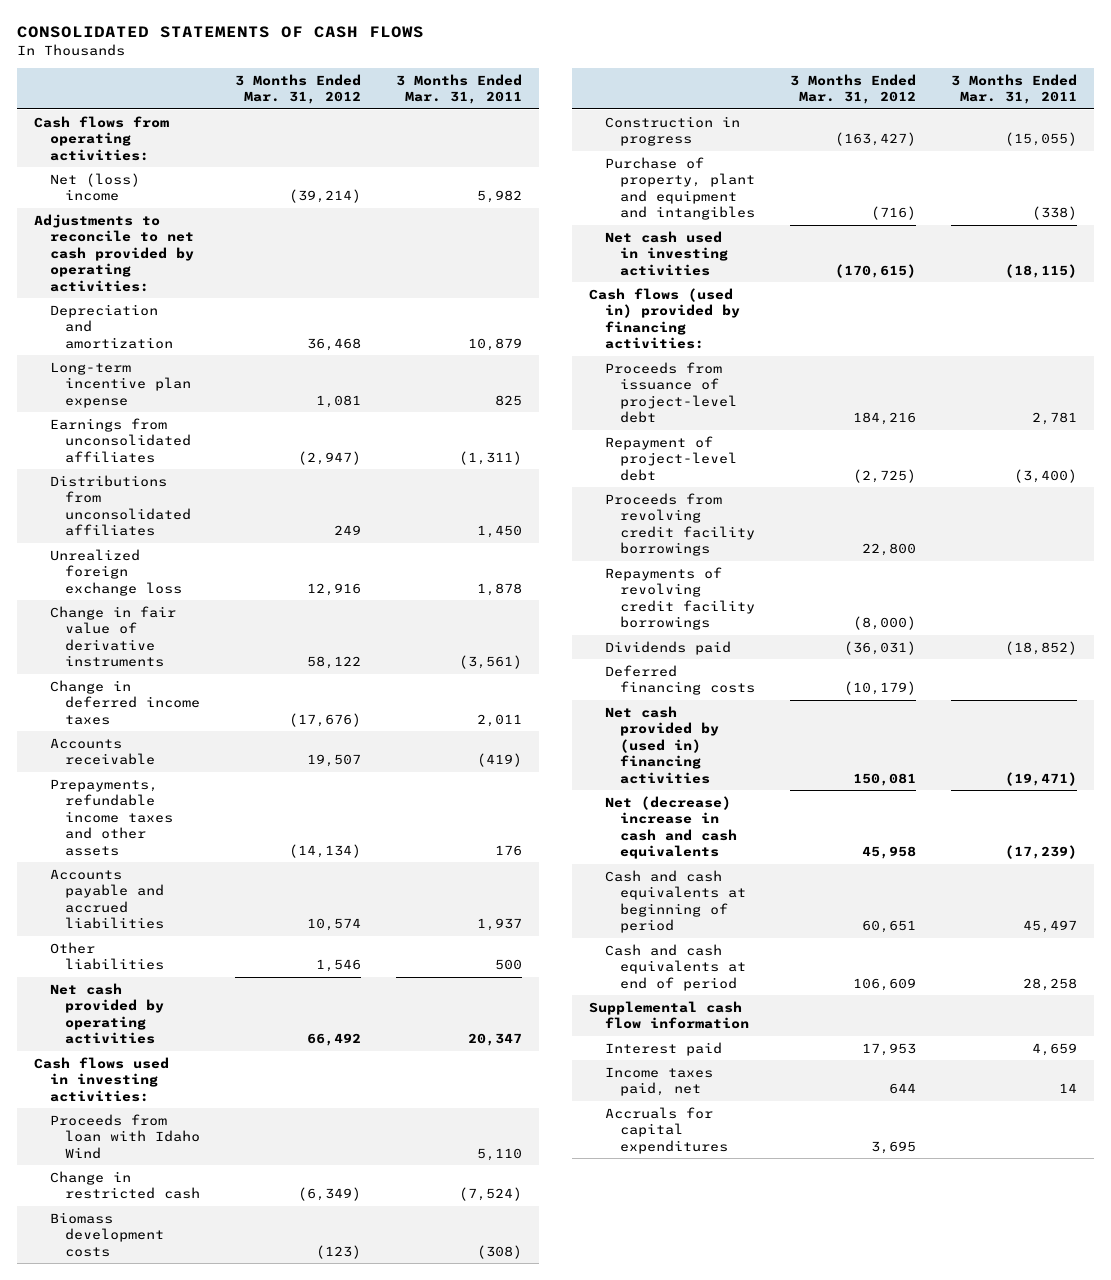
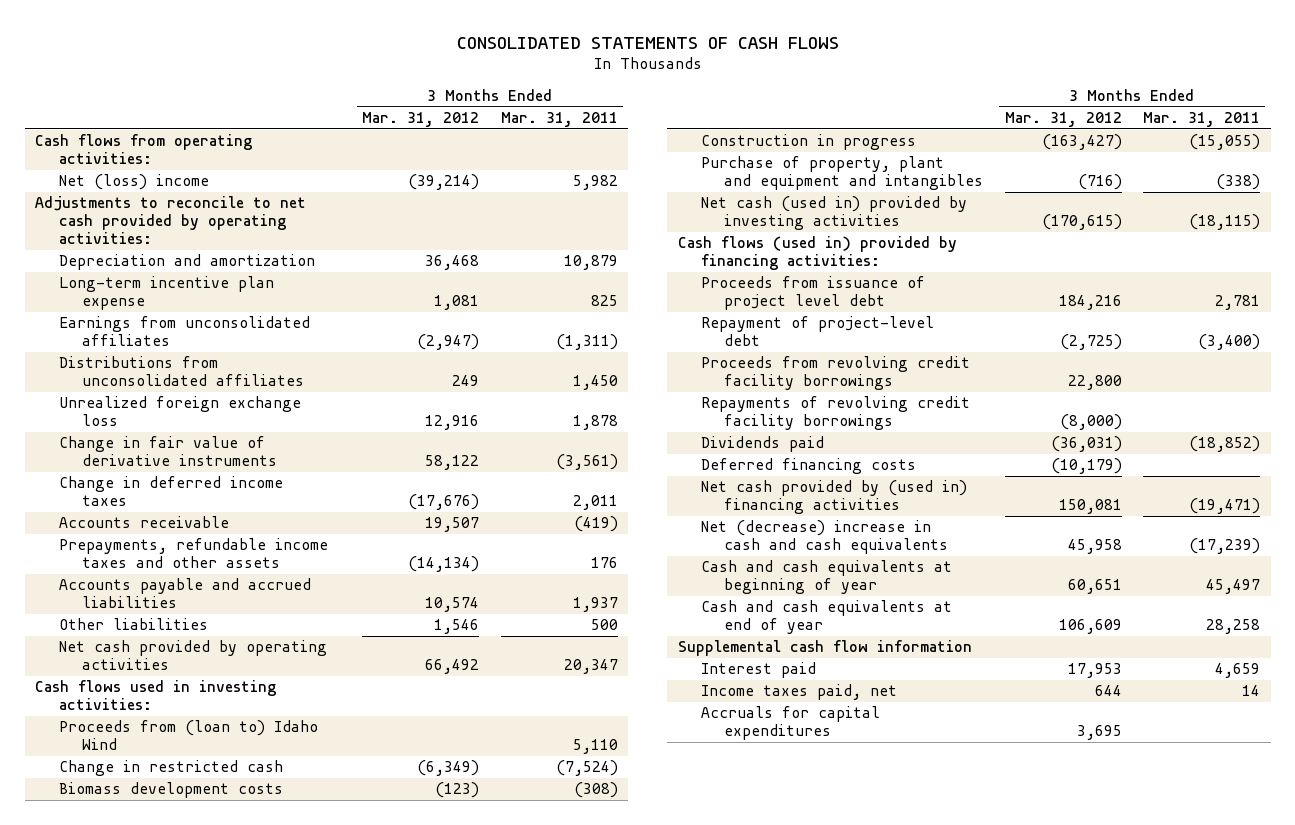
[49,1113,201,1159] Proceeds from loan with Idaho Wind -> [58,720,318,751] Proceeds from (loan to) Idaho Wind
[604,230,729,276] Net cash used in investing activities -> [700,196,967,231] Net cash (used in) provided by investing activities
[604,361,738,424] Proceeds from issuance of project-level debt -> [700,276,925,311] Proceeds from issuance of project level debt
[604,869,747,934] Cash and cash equivalents at beginning of period -> [700,560,952,595] Cash and cash equivalents at beginning of year
[604,943,747,991] Cash and cash equivalents at end of period -> [700,600,952,635] Cash and cash equivalents at end of year

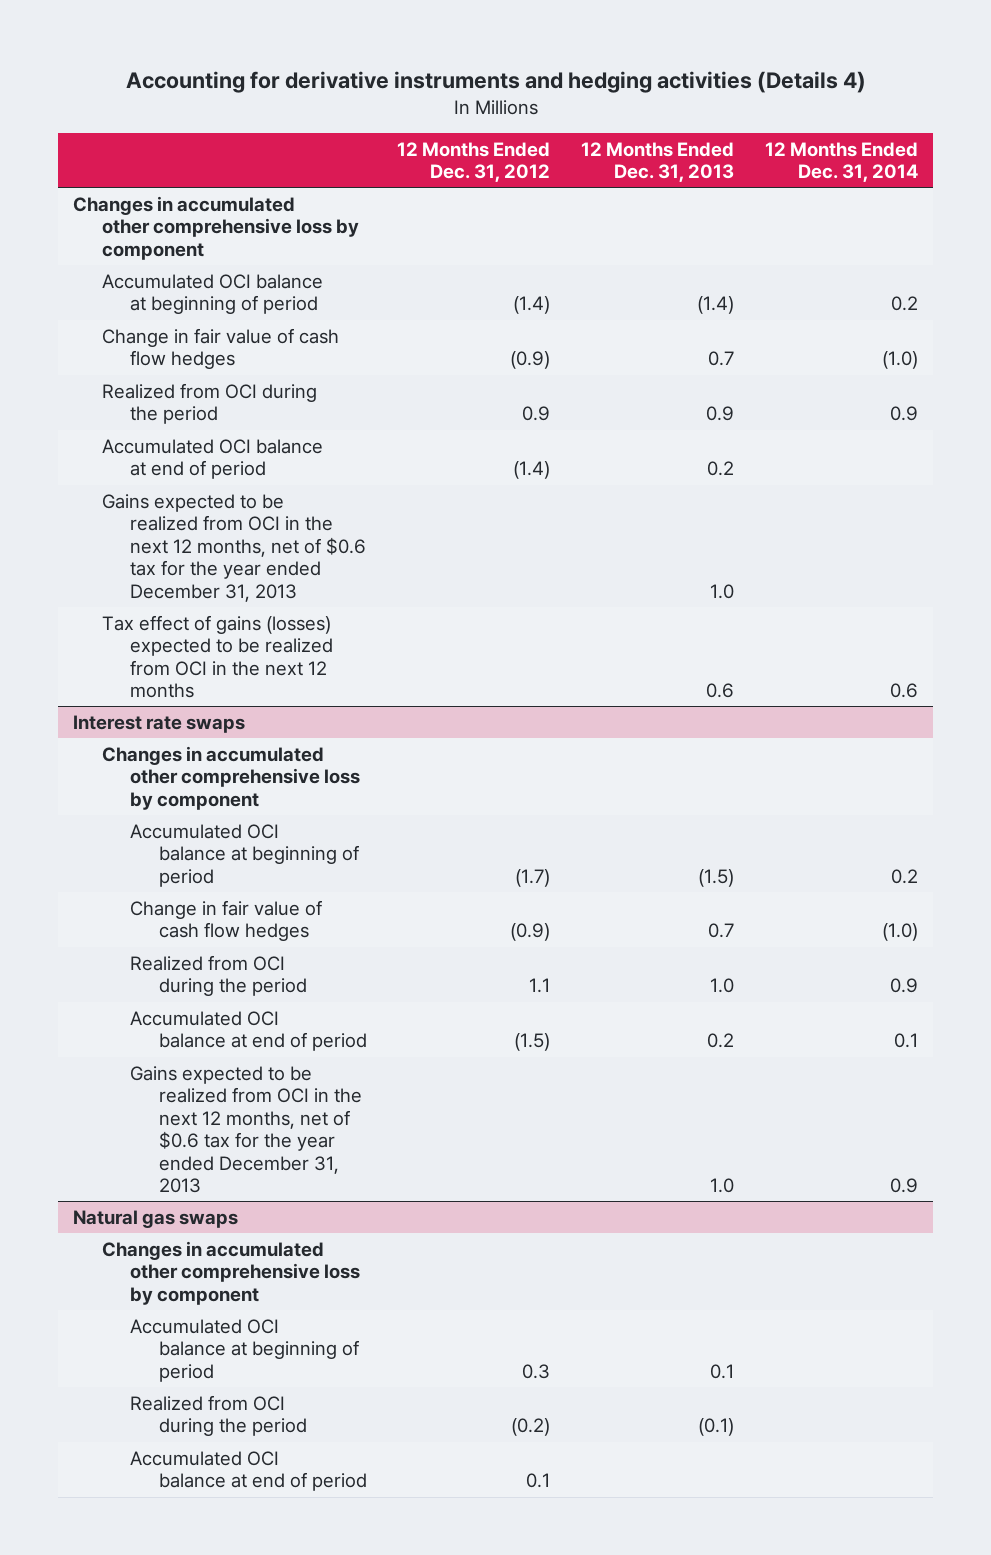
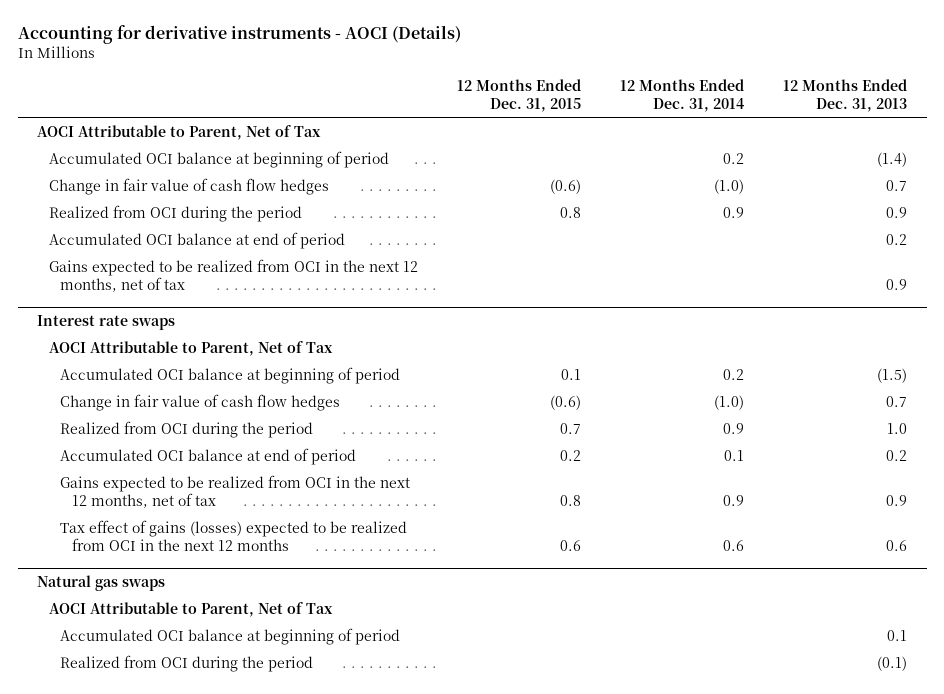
[125,70,866,93] Accounting for derivative instruments and hedging activities (Details 4) -> [17,25,461,45] Accounting for derivative instruments - AOCI (Details)
[397,141,551,183] 12 Months Ended Dec. 31, 2012 -> none
none -> [456,78,581,112] 12 Months Ended Dec. 31, 2015
[73,195,359,260] Changes in accumulated other comprehensive loss by component -> none
none -> [37,124,322,140] AOCI Attributable to Parent, Net of Tax
[101,614,334,699] Tax effect of gains (losses) expected to be realized from OCI in the next 12 months -> none
[101,493,367,602] Gains expected to be realized from OCI in the next 12 months, net of $0.6 tax for the year ended December 31, 2013 -> [48,258,418,292] Gains expected to be realized from OCI in the next 12 months, net of tax
[710,583,735,599] 1.0 -> [886,278,908,290] 0.9
[101,745,361,810] Changes in accumulated other comprehensive loss by component -> none
none -> [48,340,333,356] AOCI Attributable to Parent, Net of Tax
[130,1065,362,1194] Gains expected to be realized from OCI in the next 12 months, net of $0.6 tax for the year ended December 31, 2013 -> [60,474,411,508] Gains expected to be realized from OCI in the next 12 months, net of tax
[710,1178,735,1194] 1.0 -> [886,494,908,506] 0.9
none -> [60,519,408,551] Tax effect of gains (losses) expected to be realized from OCI in the next 12 months
[101,1240,361,1305] Changes in accumulated other comprehensive loss by component -> none
none -> [48,601,333,617] AOCI Attributable to Parent, Net of Tax
[130,1450,367,1492] Accumulated OCI balance at end of period -> none

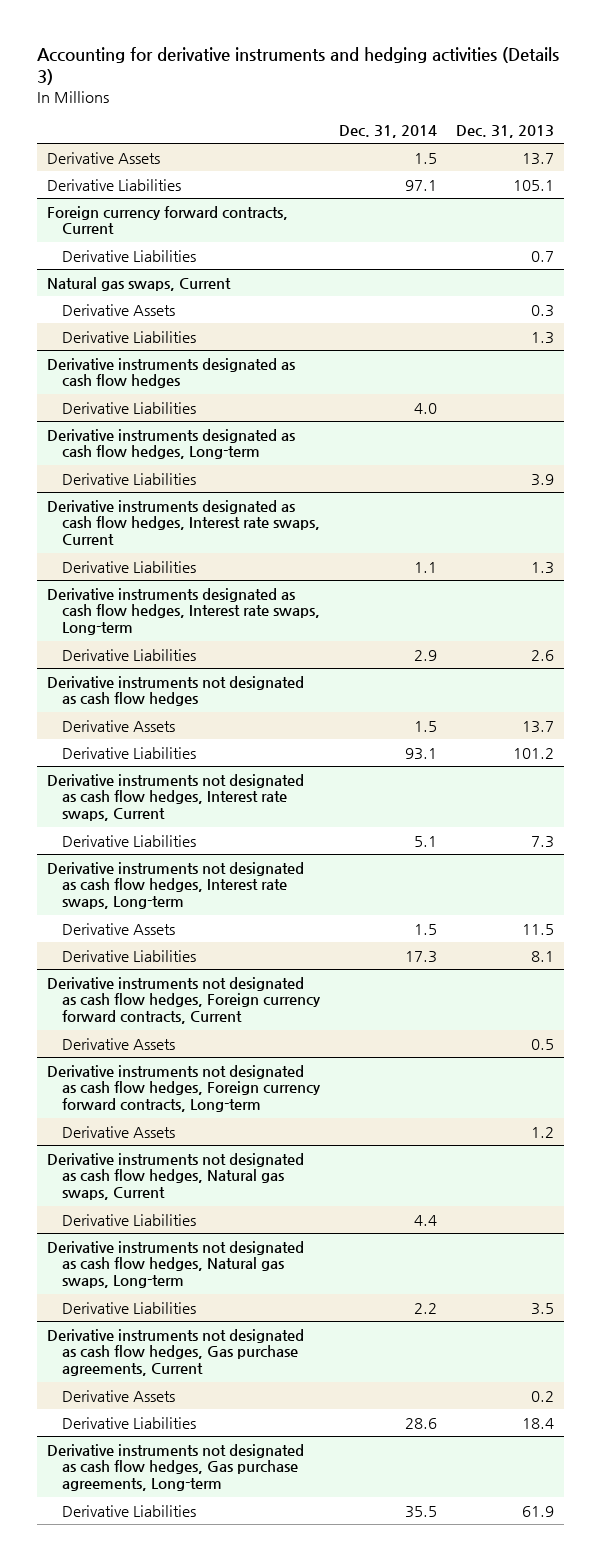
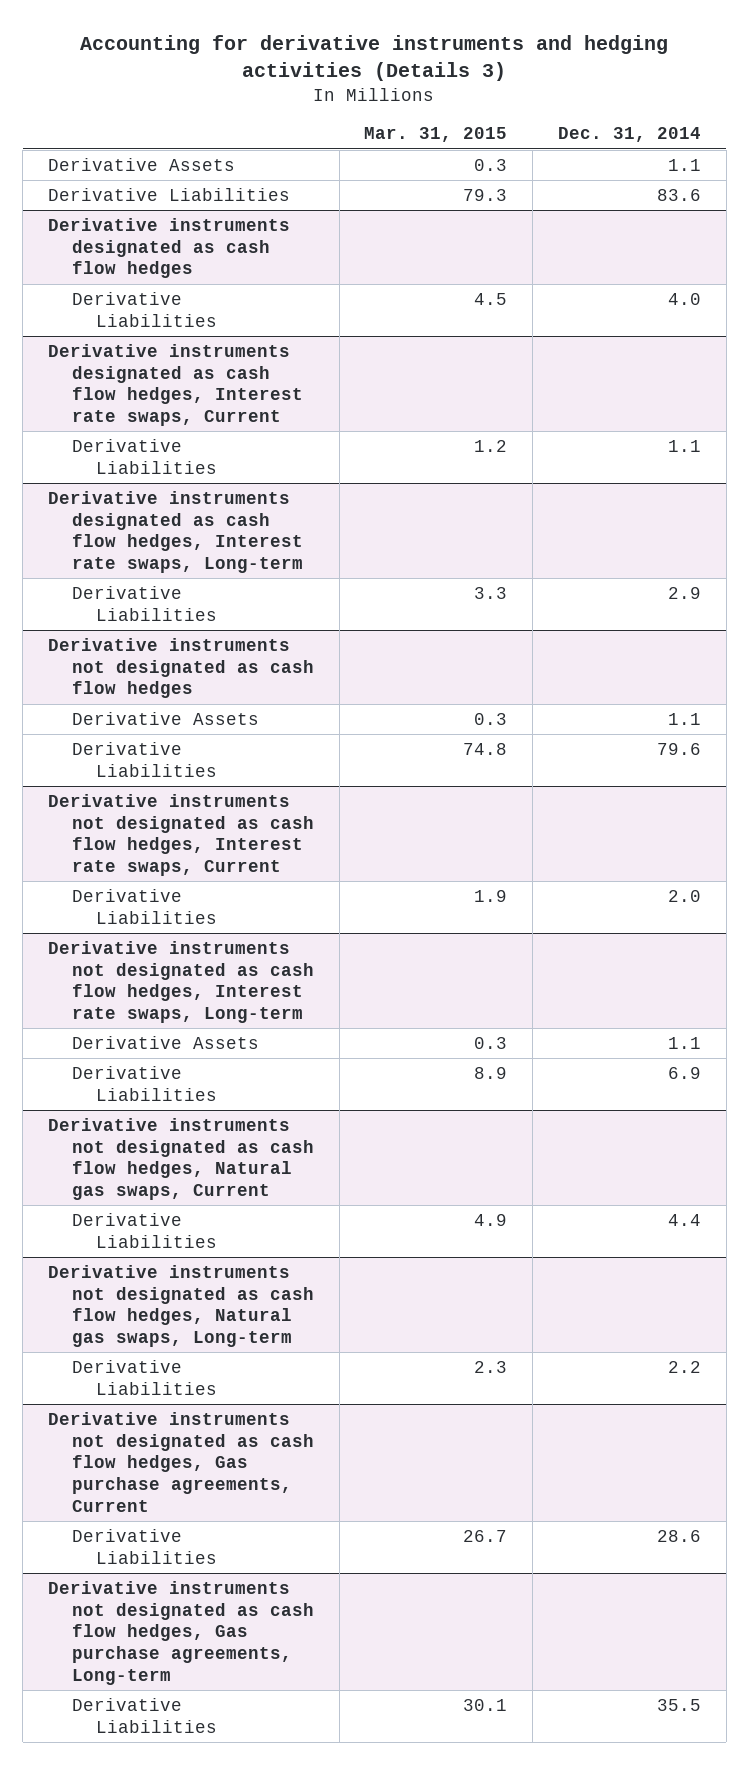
[456,124,555,138] Dec. 31, 2013 -> none
none -> [364,127,508,143] Mar. 31, 2015
[47,205,289,235] Foreign currency forward contracts, Current -> none
[61,249,196,262] Derivative Liabilities -> none
[47,276,232,291] Natural gas swaps, Current -> none
[61,303,175,316] Derivative Assets -> none
[61,330,196,343] Derivative Liabilities -> none
[414,152,438,164] 1.5 -> [667,158,701,171] 1.1
[405,179,438,191] 97.1 -> [656,188,701,201] 83.6
[47,428,296,460] Derivative instruments designated as cash flow hedges, Long-term -> none
[61,472,196,485] Derivative Liabilities -> none
[414,720,438,732] 1.5 -> [667,712,701,725] 1.1
[405,747,438,760] 93.1 -> [656,742,701,755] 79.6
[414,835,438,847] 5.1 -> [667,889,701,902] 2.0
[47,976,321,1025] Derivative instruments not designated as cash flow hedges, Foreign currency forward contracts, Current -> none
[61,1037,175,1050] Derivative Assets -> none
[47,1064,321,1113] Derivative instruments not designated as cash flow hedges, Foreign currency forward contracts, Long-term -> none
[61,1125,175,1138] Derivative Assets -> none
[414,923,438,935] 1.5 -> [667,1036,701,1049] 1.1
[405,950,438,963] 17.3 -> [667,1066,701,1079] 6.9
[61,1389,175,1402] Derivative Assets -> none

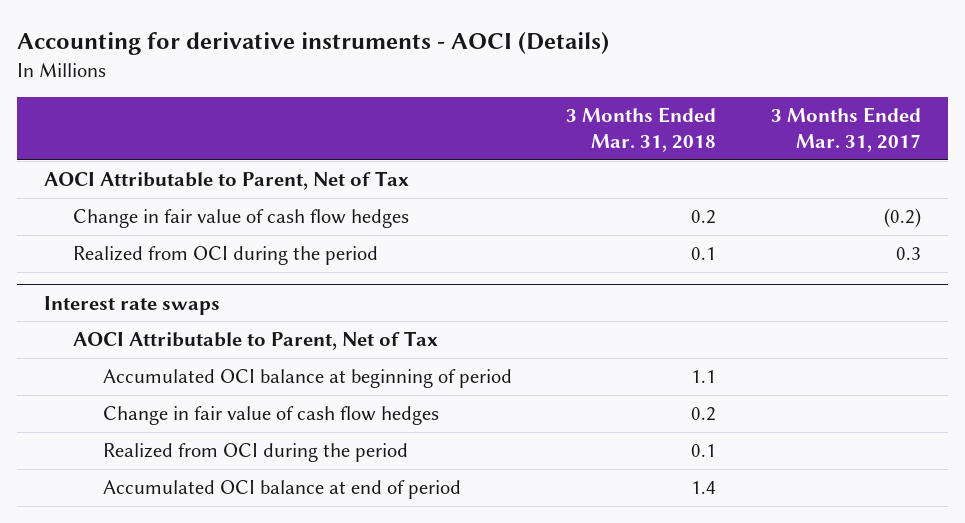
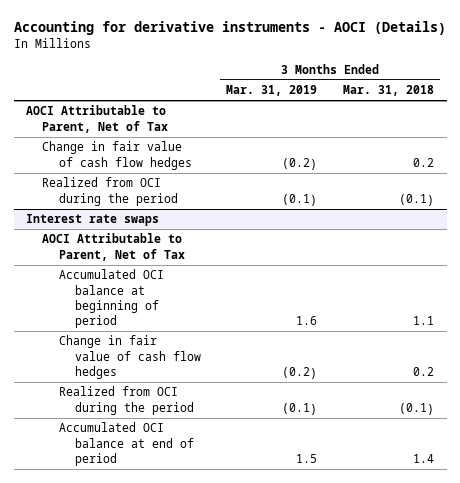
[770,107,921,152] 3 Months Ended Mar. 31, 2017 -> none
none -> [226,85,318,97] Mar. 31, 2019
[691,247,717,261] 0.1 -> [398,193,434,206] (0.1)
[691,444,717,458] 0.1 -> [398,402,434,415] (0.1)

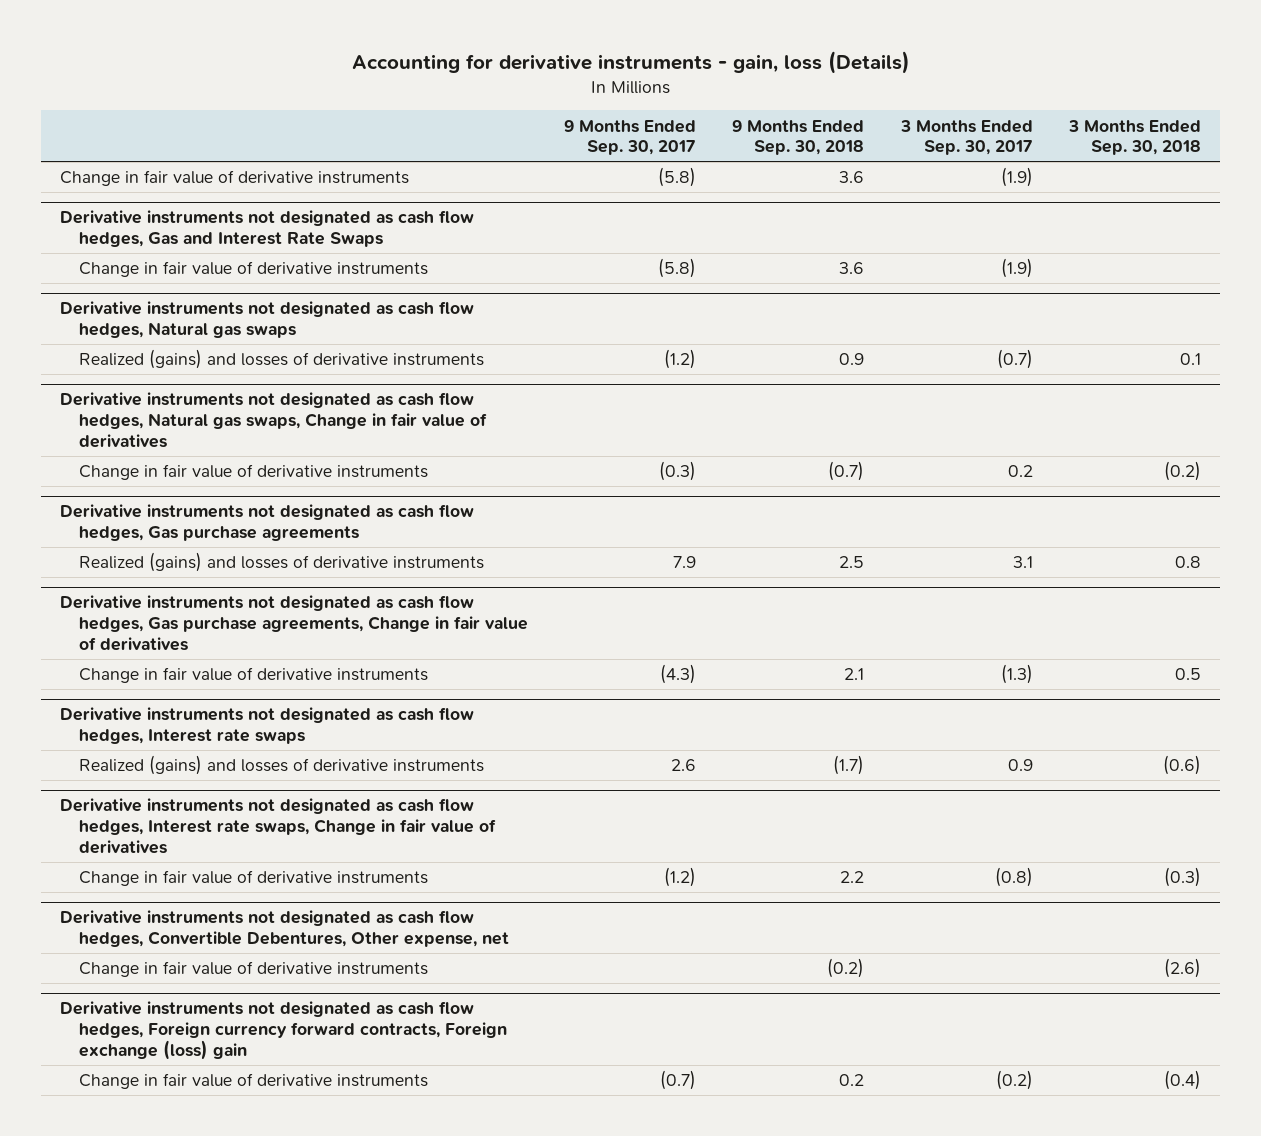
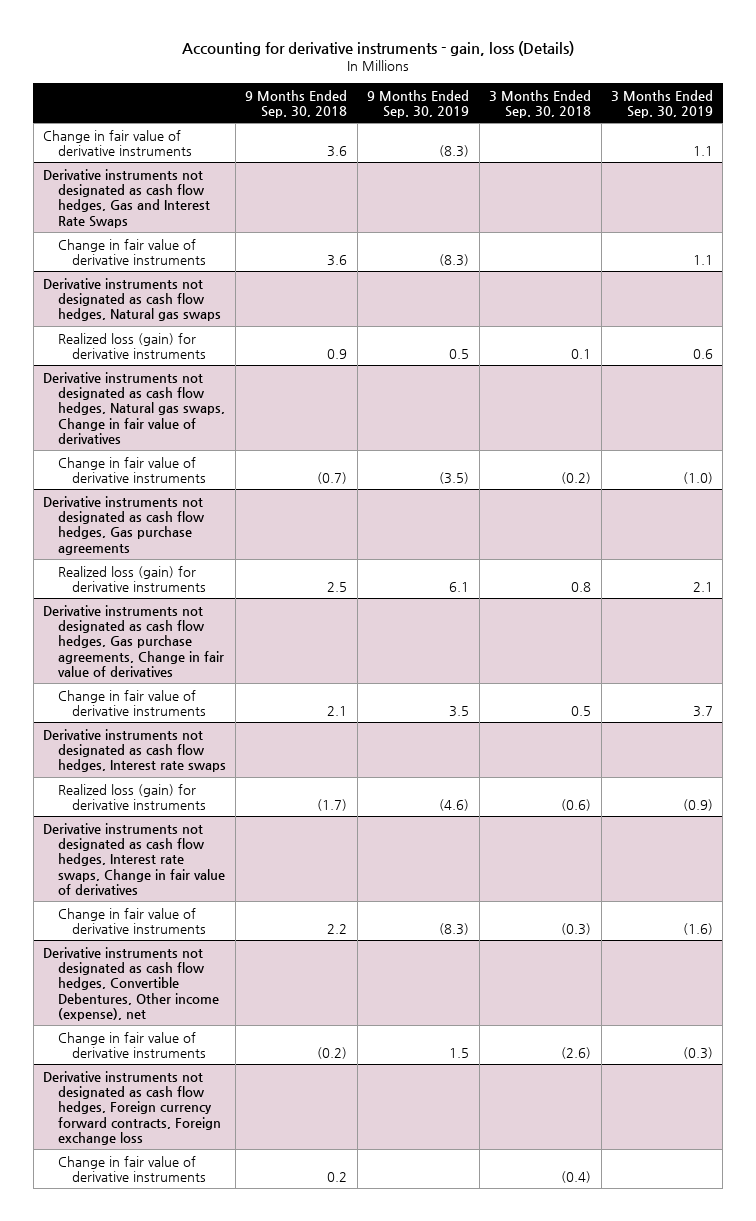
[564,119,697,156] 9 Months Ended Sep. 30, 2017 -> none
[899,119,1033,156] 3 Months Ended Sep. 30, 2017 -> none
none -> [367,89,470,118] 9 Months Ended Sep. 30, 2019
none -> [610,89,713,118] 3 Months Ended Sep. 30, 2019
[78,349,484,370] Realized (gains) and losses of derivative instruments -> [57,332,207,359] Realized loss (gain) for derivative instruments
[78,552,484,573] Realized (gains) and losses of derivative instruments -> [57,565,207,592] Realized loss (gain) for derivative instruments
[78,755,484,776] Realized (gains) and losses of derivative instruments -> [57,783,207,810] Realized loss (gain) for derivative instruments
[59,910,509,948] Derivative instruments not designated as cash flow hedges, Convertible Debentures, Other expense, net -> [43,946,219,1021] Derivative instruments not designated as cash flow hedges, Convertible Debentures, Other income (expense), net
[59,1001,507,1060] Derivative instruments not designated as cash flow hedges, Foreign currency forward contracts, Foreign exchange (loss) gain -> [43,1070,221,1145] Derivative instruments not designated as cash flow hedges, Foreign currency forward contracts, Foreign exchange loss

